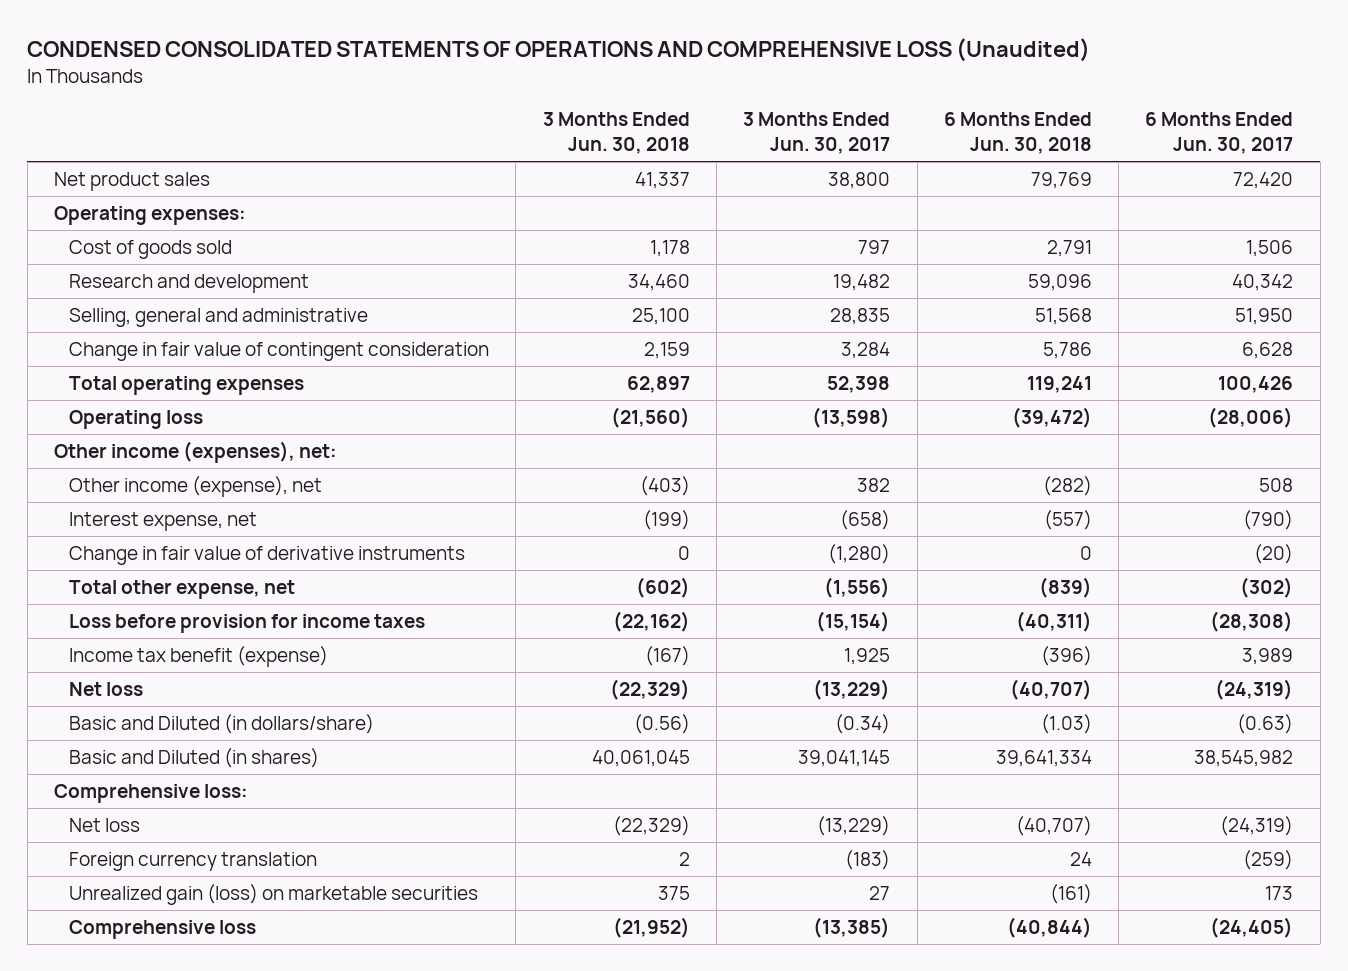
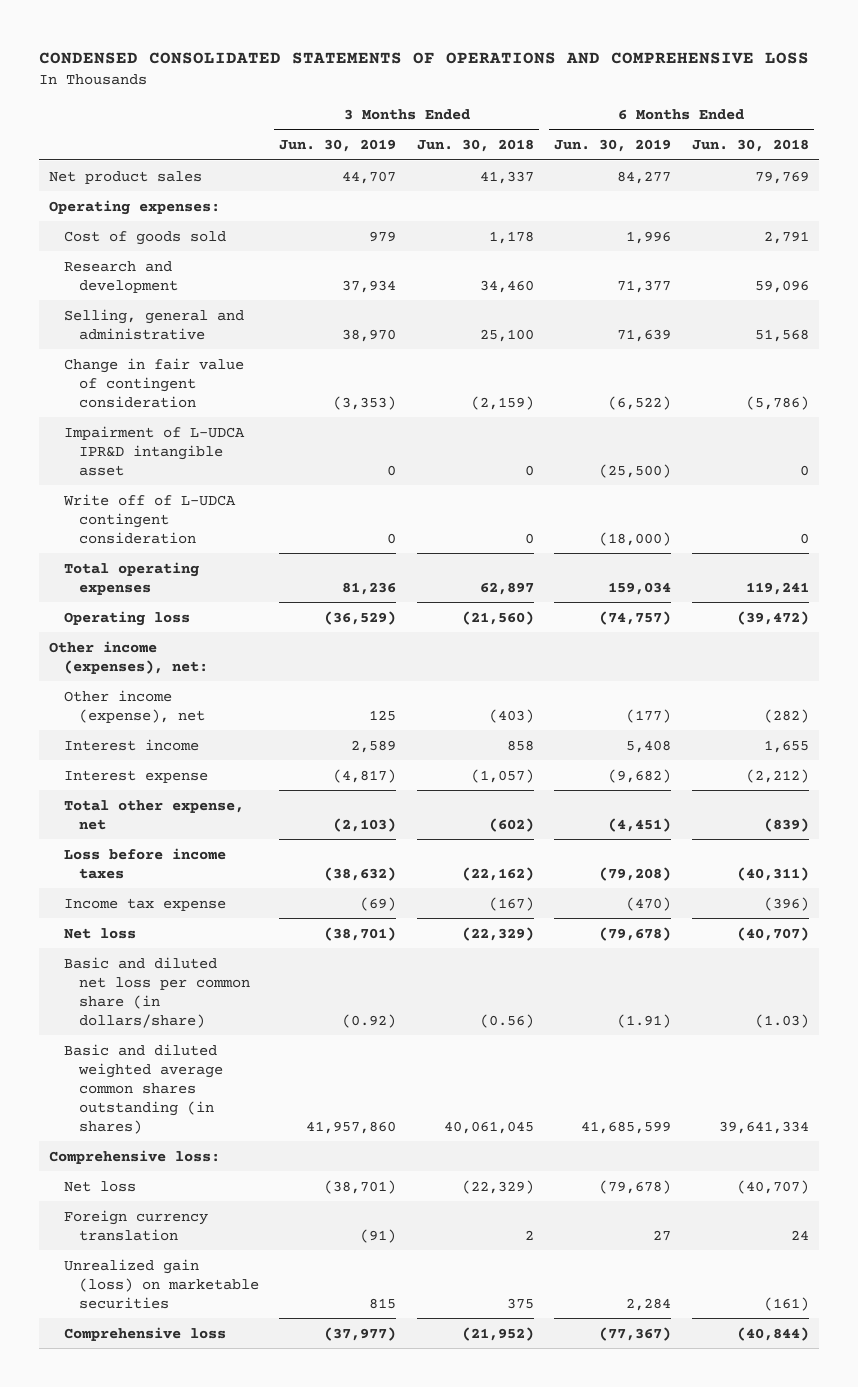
[27,38,1091,63] CONDENSED CONSOLIDATED STATEMENTS OF OPERATIONS AND COMPREHENSIVE LOSS (Unaudited) -> [38,51,809,64] CONDENSED CONSOLIDATED STATEMENTS OF OPERATIONS AND COMPREHENSIVE LOSS
[743,112,891,154] 3 Months Ended Jun. 30, 2017 -> none
[1145,112,1294,154] 6 Months Ended Jun. 30, 2017 -> none
none -> [279,138,397,152] Jun. 30, 2019
none -> [554,138,672,152] Jun. 30, 2019
[643,342,690,360] 2,159 -> [470,395,534,410] (2,159)
[1042,342,1092,360] 5,786 -> [745,395,809,410] (5,786)
none -> [63,425,245,476] Impairment of L-UDCA IPR&D intangible asset
none -> [62,493,236,544] Write off of L-UDCA contingent consideration
[68,546,465,566] Change in fair value of derivative instruments -> none
none -> [63,738,199,751] Interest income
[68,512,257,532] Interest expense, net -> [63,769,208,783] Interest expense
[642,510,690,531] (199) -> [470,768,534,783] (1,057)
[1043,510,1092,531] (557) -> [745,768,809,783] (2,212)
[68,614,425,634] Loss before provision for income taxes -> [63,847,226,879] Loss before income taxes
[68,646,328,668] Income tax benefit (expense) -> [63,897,226,911] Income tax expense
[68,714,374,735] Basic and Diluted (in dollars/share) -> [63,956,250,1028] Basic and diluted net loss per common share (in dollars/share)
[68,748,319,769] Basic and Diluted (in shares) -> [63,1043,223,1134] Basic and diluted weighted average common shares outstanding (in shares)

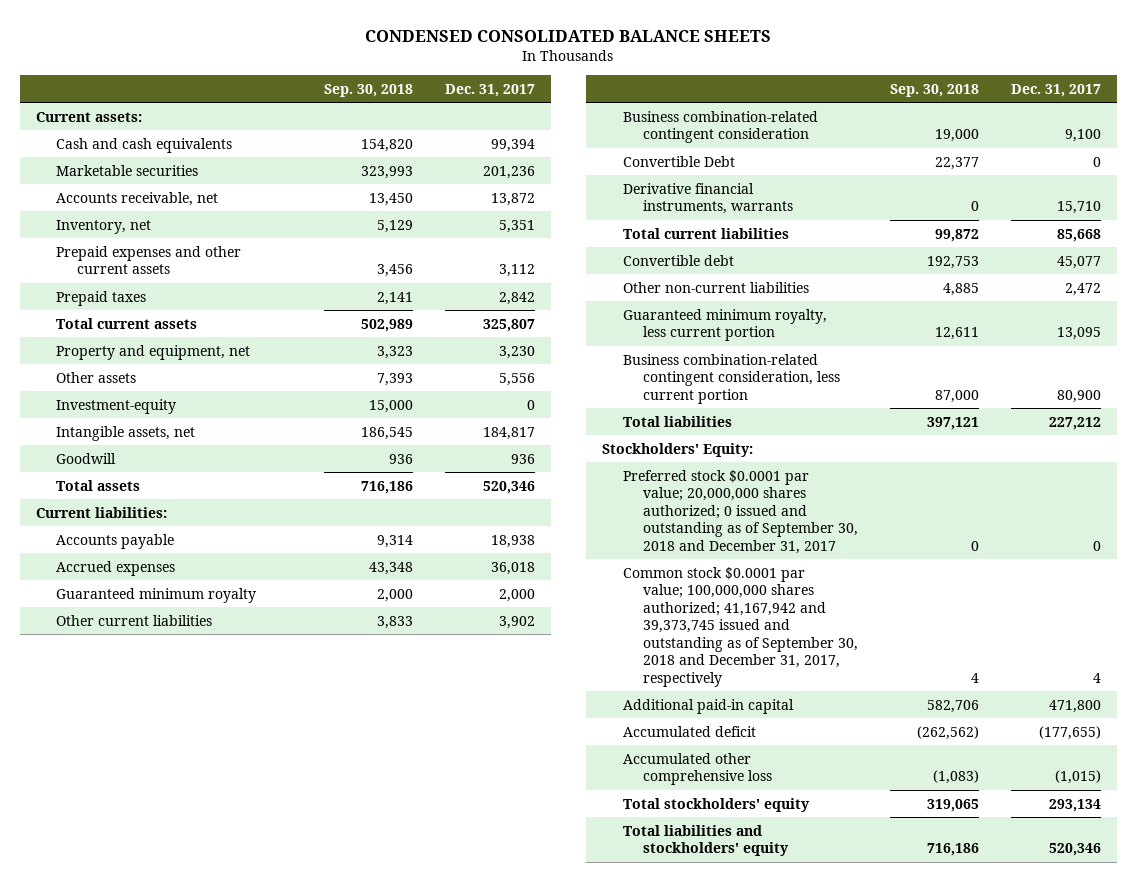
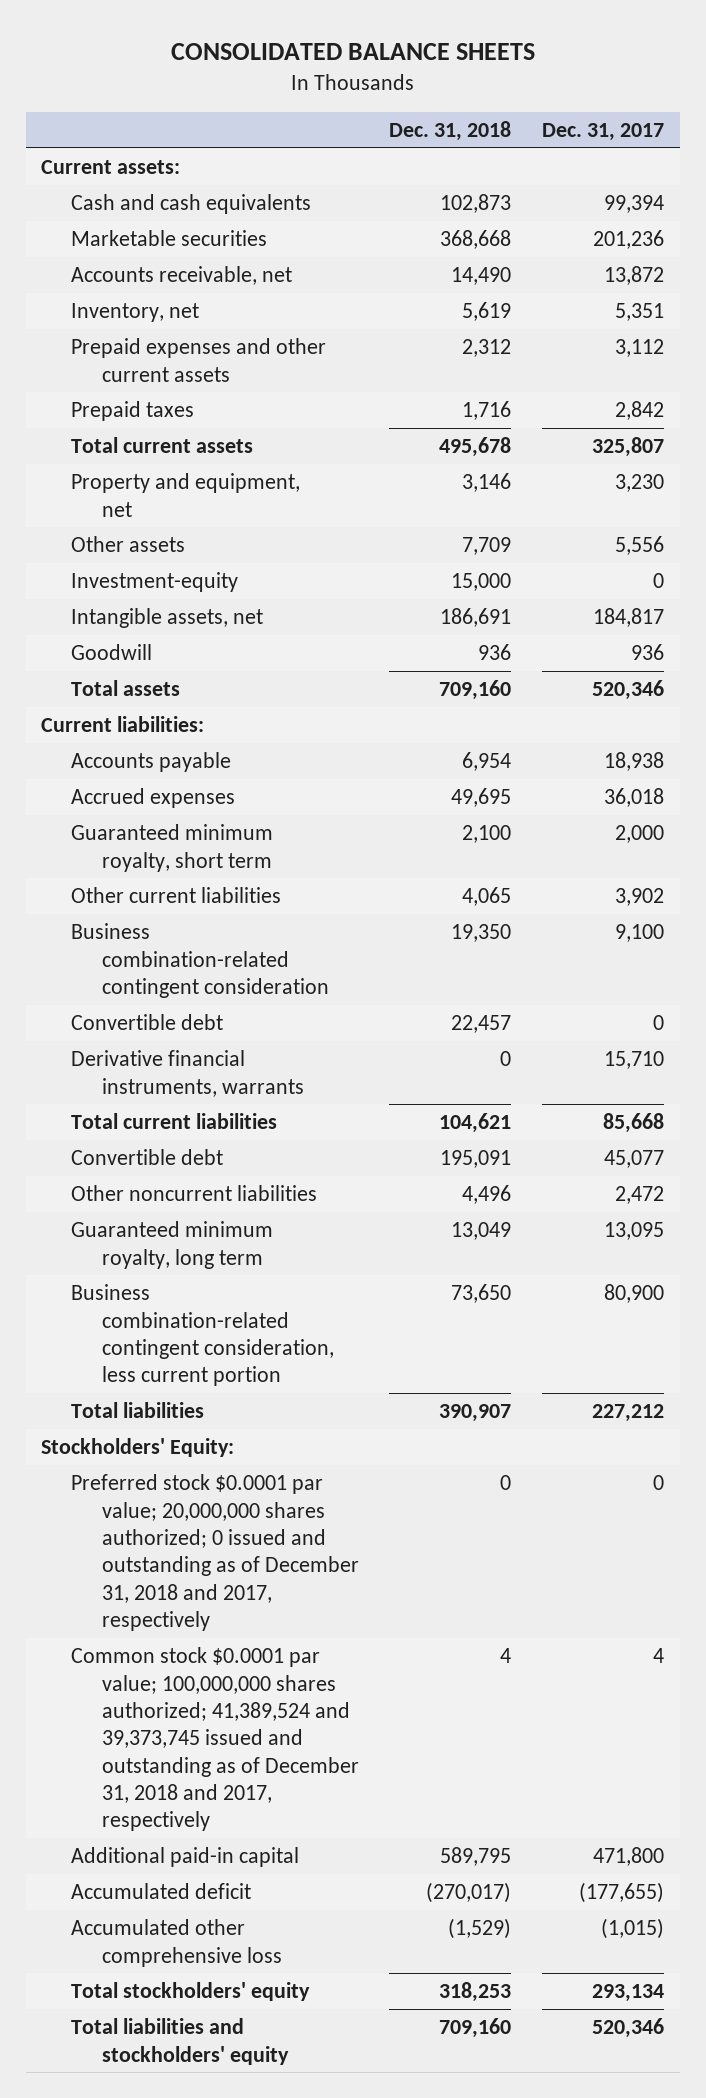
[365,29,772,42] CONDENSED CONSOLIDATED BALANCE SHEETS -> [170,43,535,61] CONSOLIDATED BALANCE SHEETS
[323,83,413,97] Sep. 30, 2018 -> none
none -> [389,121,512,142] Dec. 31, 2018
[56,587,257,603] Guaranteed minimum royalty -> [71,824,274,872] Guaranteed minimum royalty, short term
[622,155,735,167] Convertible Debt -> [71,1014,224,1031] Convertible debt
[622,281,809,293] Other non-current liabilities -> [71,1185,318,1202] Other noncurrent liabilities
[622,308,827,342] Guaranteed minimum royalty, less current portion -> [71,1221,274,1269] Guaranteed minimum royalty, long term
[622,469,859,554] Preferred stock $0.0001 par value; 20,000,000 shares authorized; 0 issued and outstanding as of September 30, 2018 and December 31, 2017 -> [71,1474,359,1631] Preferred stock $0.0001 par value; 20,000,000 shares authorized; 0 issued and outstanding as of December 31, 2018 and 2017, respectively
[622,566,859,687] Common stock $0.0001 par value; 100,000,000 shares authorized; 41,167,942 and 39,373,745 issued and outstanding as of September 30, 2018 and December 31, 2017, respectively -> [71,1647,359,1832] Common stock $0.0001 par value; 100,000,000 shares authorized; 41,389,524 and 39,373,745 issued and outstanding as of December 31, 2018 and 2017, respectively

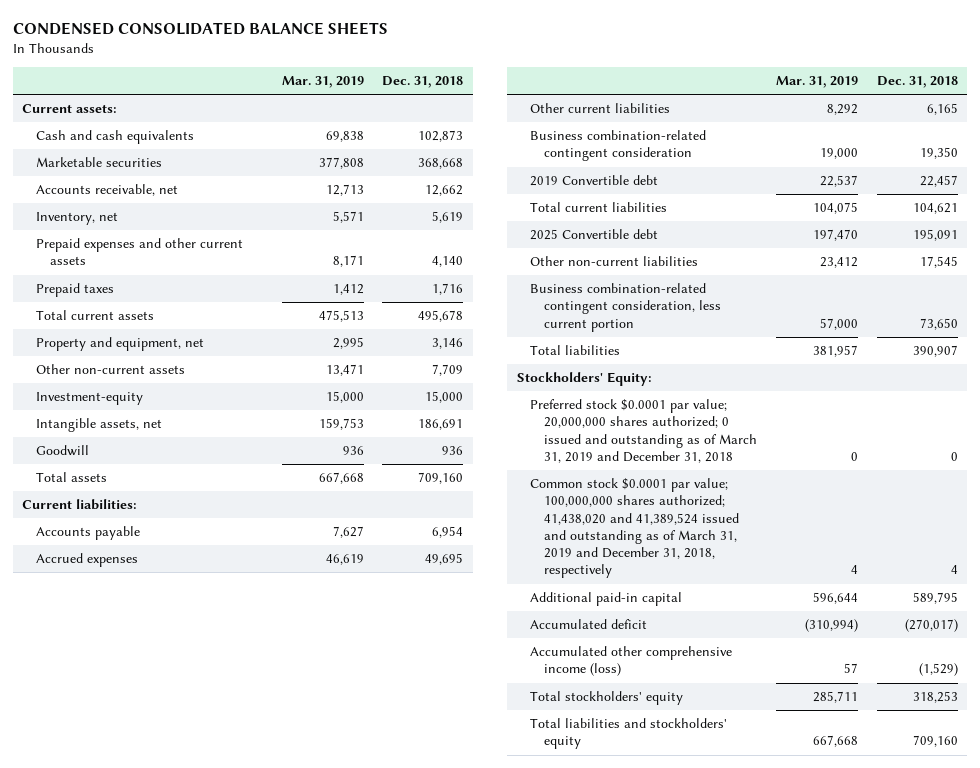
[170,43,535,61] CONSOLIDATED BALANCE SHEETS -> [12,22,388,36] CONDENSED CONSOLIDATED BALANCE SHEETS
[542,123,665,142] Dec. 31, 2017 -> none
none -> [281,75,364,88] Mar. 31, 2019
[451,267,512,286] 14,490 -> [425,185,464,197] 12,662
[462,339,512,358] 2,312 -> [432,256,464,268] 4,140
[71,536,186,553] Other assets -> [35,364,185,375] Other non-current assets
[71,824,274,872] Guaranteed minimum royalty, short term -> none
[462,887,512,907] 4,065 -> [926,103,958,116] 6,165
[71,1050,304,1097] Derivative financial instruments, warrants -> none
[71,1014,224,1031] Convertible debt -> [530,175,659,187] 2019 Convertible debt
[71,1221,274,1269] Guaranteed minimum royalty, long term -> none
[71,1149,224,1166] Convertible debt -> [530,229,659,241] 2025 Convertible debt
[71,1185,318,1202] Other noncurrent liabilities -> [530,256,699,267] Other non-current liabilities
[462,1185,512,1205] 4,496 -> [919,256,958,269] 17,545
[71,1474,359,1631] Preferred stock $0.0001 par value; 20,000,000 shares authorized; 0 issued and outstanding as of December 31, 2018 and 2017, respectively -> [530,399,758,463] Preferred stock $0.0001 par value; 20,000,000 shares authorized; 0 issued and outstanding as of March 31, 2019 and December 31, 2018
[71,1647,359,1832] Common stock $0.0001 par value; 100,000,000 shares authorized; 41,389,524 and 39,373,745 issued and outstanding as of December 31, 2018 and 2017, respectively -> [530,478,740,579] Common stock $0.0001 par value; 100,000,000 shares authorized; 41,438,020 and 41,389,524 issued and outstanding as of March 31, 2019 and December 31, 2018, respectively
[71,1919,282,1967] Accumulated other comprehensive loss -> [530,646,733,677] Accumulated other comprehensive income (loss)

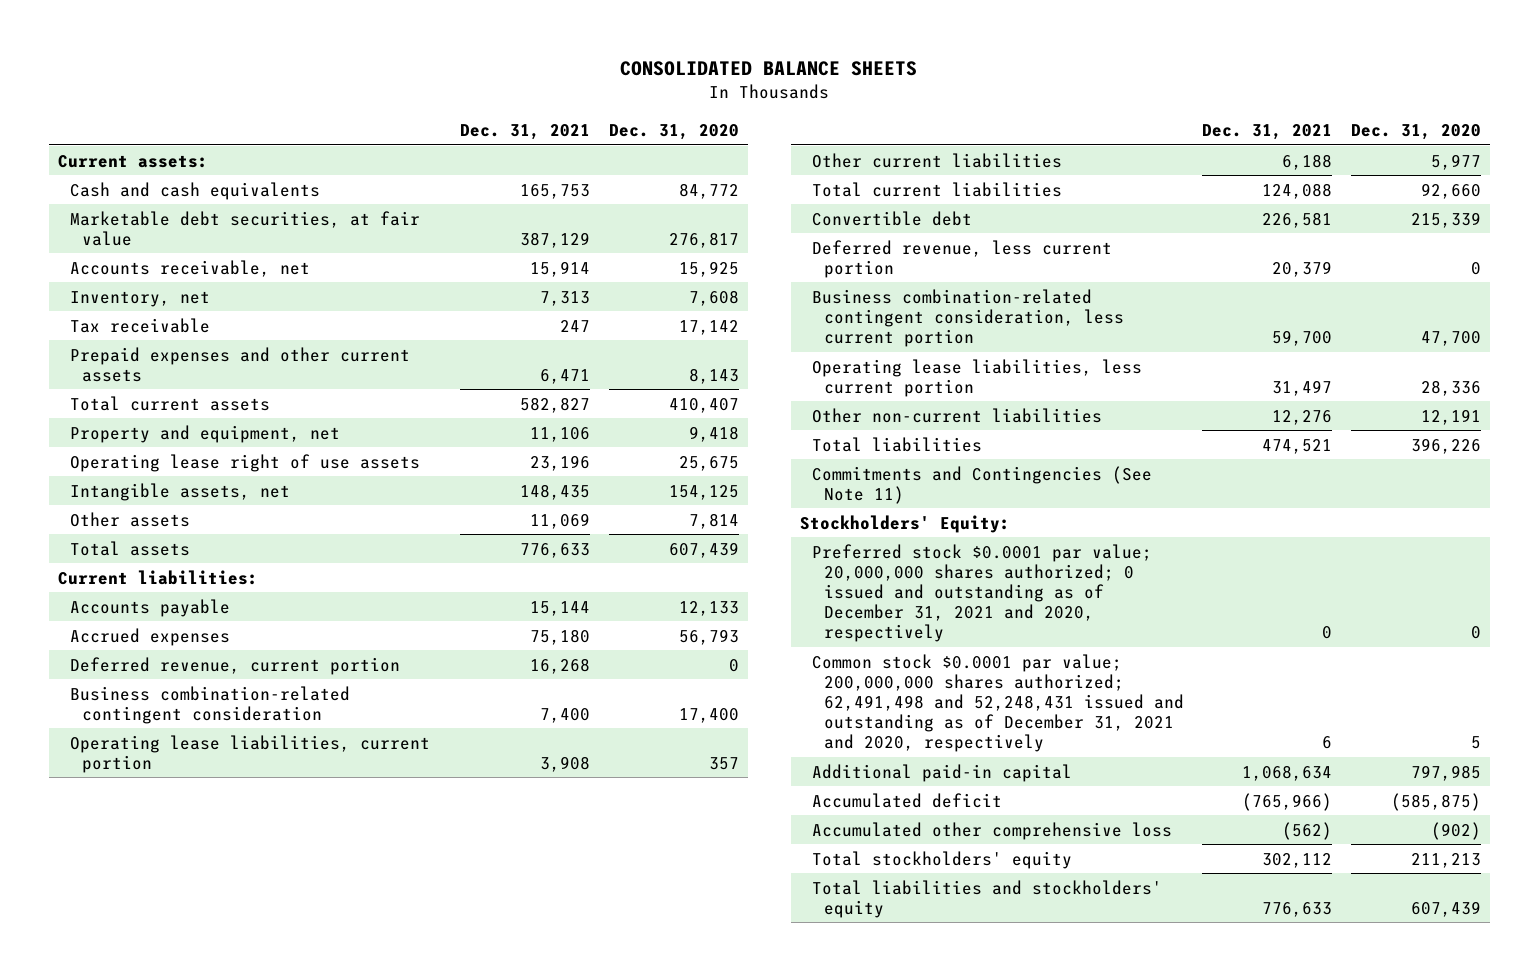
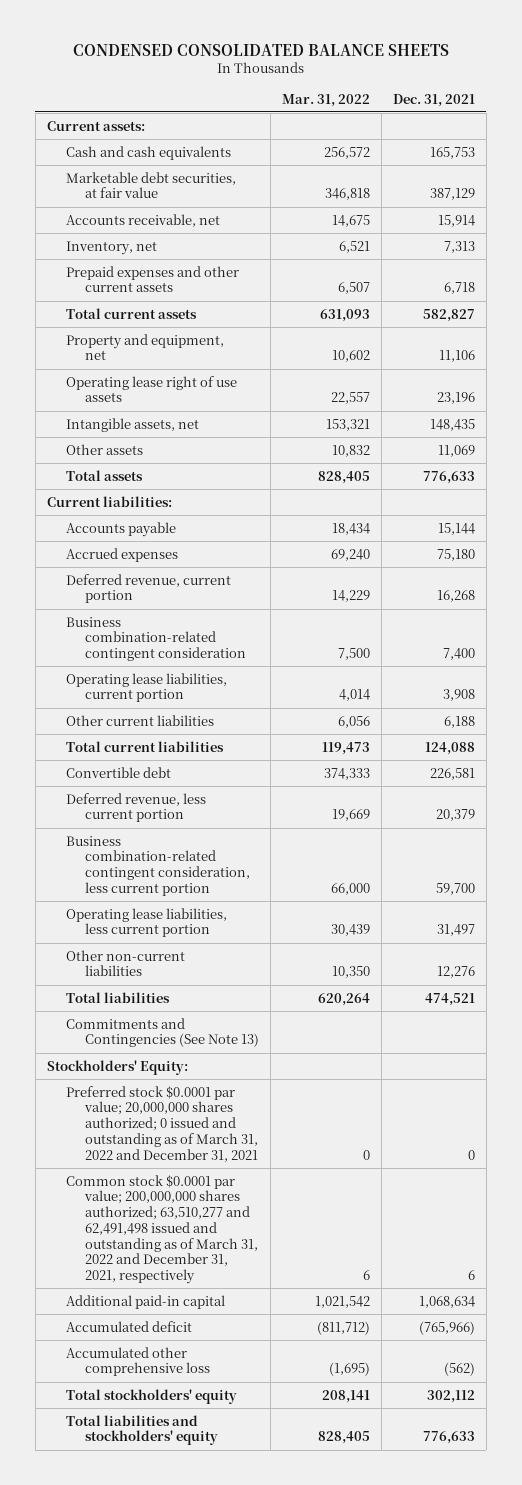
[620,61,918,77] CONSOLIDATED BALANCE SHEETS -> [72,43,449,56] CONDENSED CONSOLIDATED BALANCE SHEETS
[608,124,739,141] Dec. 31, 2020 -> none
none -> [281,93,370,107] Mar. 31, 2022
[69,317,210,333] Tax receivable -> none
[540,368,591,384] 6,471 -> [443,282,475,295] 6,718
[811,465,1152,504] Commitments and Contingencies (See Note 11) -> [66,1017,260,1048] Commitments and Contingencies (See Note 13)
[811,543,1152,643] Preferred stock $0.0001 par value; 20,000,000 shares authorized; 0 issued and outstanding as of December 31, 2021 and 2020, respectively -> [66,1085,259,1162] Preferred stock $0.0001 par value; 20,000,000 shares authorized; 0 issued and outstanding as of March 31, 2022 and December 31, 2021
[811,653,1185,753] Common stock $0.0001 par value; 200,000,000 shares authorized; 62,491,498 and 52,248,431 issued and outstanding as of December 31, 2021 and 2020, respectively -> [66,1174,259,1284] Common stock $0.0001 par value; 200,000,000 shares authorized; 63,510,277 and 62,491,498 issued and outstanding as of March 31, 2022 and December 31, 2021, respectively

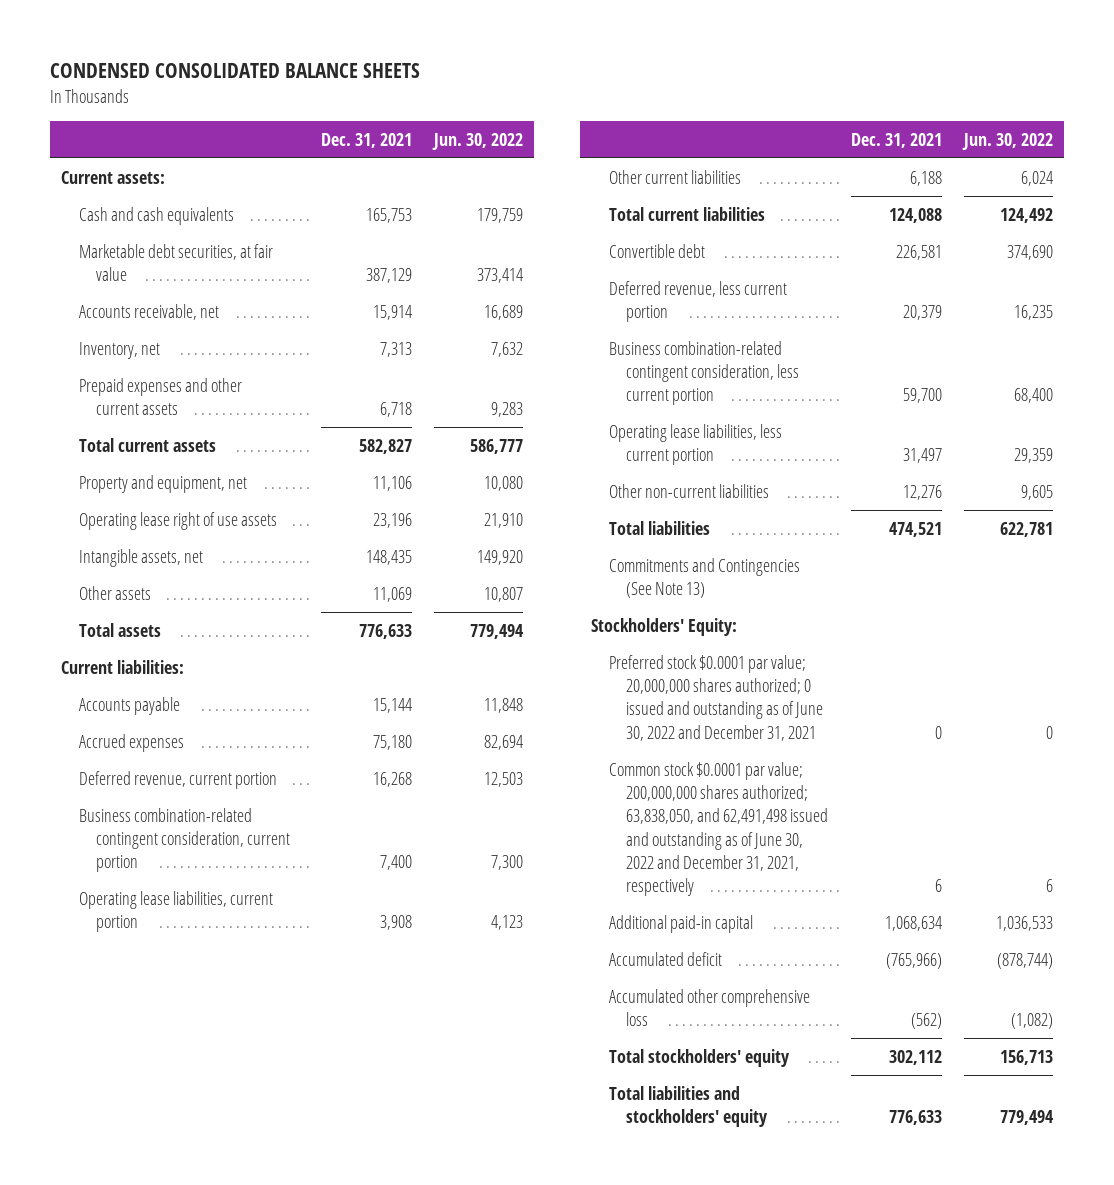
[281,93,370,107] Mar. 31, 2022 -> none
none -> [432,132,524,150] Jun. 30, 2022
[66,616,247,662] Business combination-related contingent consideration -> [78,807,291,873] Business combination-related contingent consideration, current portion
[66,1085,259,1162] Preferred stock $0.0001 par value; 20,000,000 shares authorized; 0 issued and outstanding as of March 31, 2022 and December 31, 2021 -> [608,654,824,741] Preferred stock $0.0001 par value; 20,000,000 shares authorized; 0 issued and outstanding as of June 30, 2022 and December 31, 2021
[66,1174,259,1284] Common stock $0.0001 par value; 200,000,000 shares authorized; 63,510,277 and 62,491,498 issued and outstanding as of March 31, 2022 and December 31, 2021, respectively -> [608,761,829,897] Common stock $0.0001 par value; 200,000,000 shares authorized; 63,838,050, and 62,491,498 issued and outstanding as of June 30, 2022 and December 31, 2021, respectively

